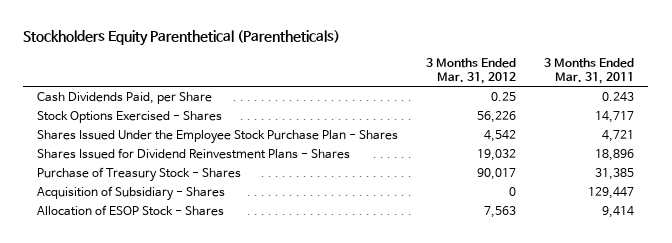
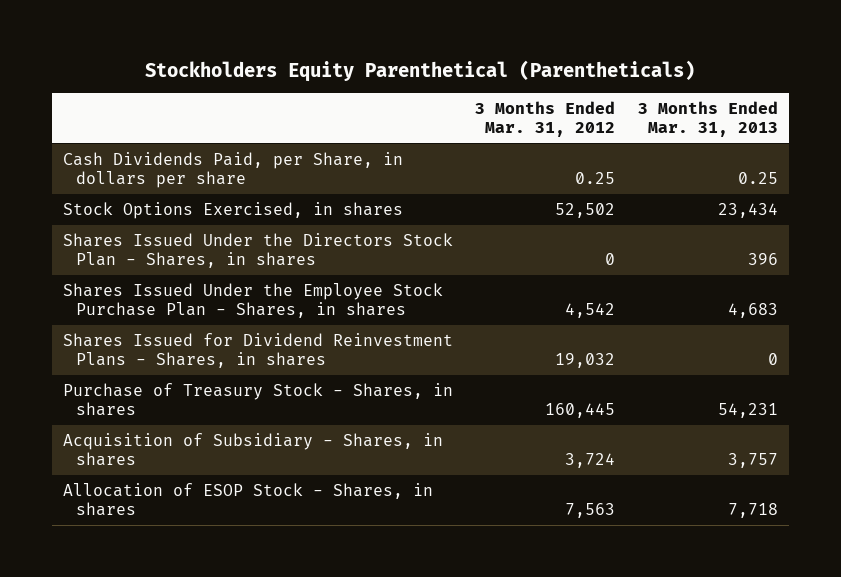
[544,58,635,84] 3 Months Ended Mar. 31, 2011 -> none
none -> [637,101,778,138] 3 Months Ended Mar. 31, 2013
[37,91,213,104] Cash Dividends Paid, per Share -> [63,152,404,188] Cash Dividends Paid, per Share, in dollars per share
[37,110,223,123] Stock Options Exercised - Shares -> [63,202,404,220] Stock Options Exercised, in shares
[477,110,517,123] 56,226 -> [555,203,616,219] 52,502
none -> [63,233,454,268] Shares Issued Under the Directors Stock Plan - Shares, in shares
[37,129,399,144] Shares Issued Under the Employee Stock Purchase Plan - Shares -> [63,283,444,318] Shares Issued Under the Employee Stock Purchase Plan - Shares, in shares
[37,147,351,159] Shares Issued for Dividend Reinvestment Plans - Shares -> [63,333,454,368] Shares Issued for Dividend Reinvestment Plans - Shares, in shares
[37,166,242,182] Purchase of Treasury Stock - Shares -> [63,383,454,416] Purchase of Treasury Stock - Shares, in shares
[477,167,517,180] 90,017 -> [545,402,616,418] 160,445
[37,185,226,201] Acquisition of Subsidiary - Shares -> [63,433,444,466] Acquisition of Subsidiary - Shares, in shares
[509,186,517,196] 0 -> [565,452,616,468] 3,724
[37,204,225,216] Allocation of ESOP Stock - Shares -> [63,483,434,516] Allocation of ESOP Stock - Shares, in shares

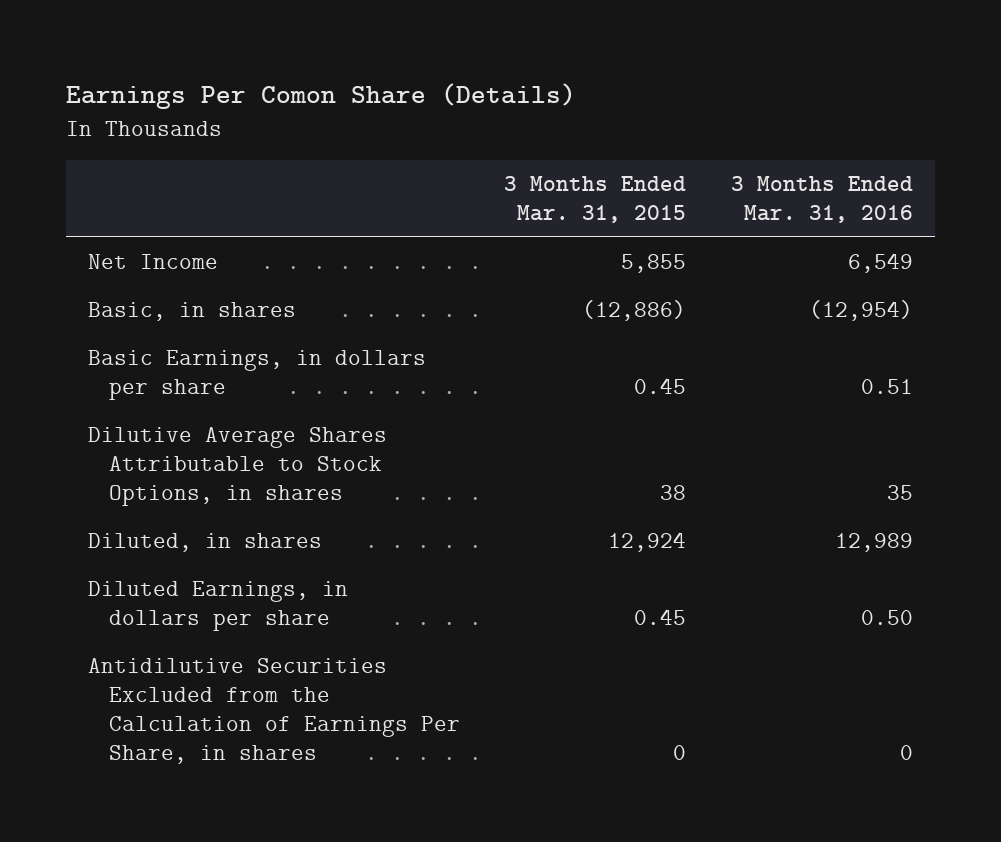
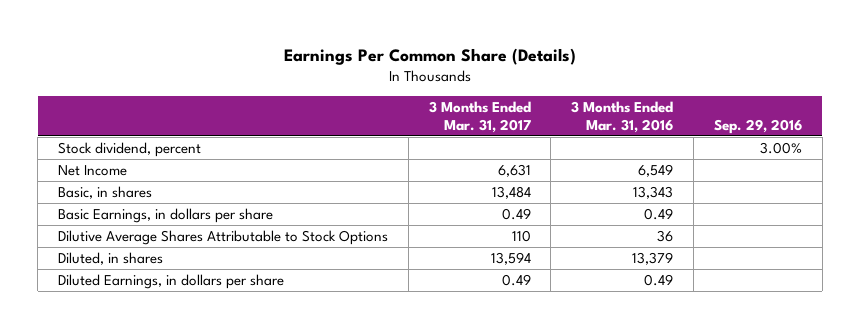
[65,83,576,110] Earnings Per Comon Share (Details) -> [283,47,576,65] Earnings Per Common Share (Details)
[504,176,687,224] 3 Months Ended Mar. 31, 2015 -> none
none -> [428,101,531,133] 3 Months Ended Mar. 31, 2017
none -> [714,118,803,134] Sep. 29, 2016
none -> [57,141,201,157] Stock dividend, percent
[88,658,460,764] Antidilutive Securities Excluded from the Calculation of Earnings Per Share, in shares -> none
[809,300,914,322] (12,954) -> [633,185,674,199] 13,343
[861,379,914,395] 0.51 -> [644,207,674,220] 0.49
[88,427,388,507] Dilutive Average Shares Attributable to Stock Options, in shares -> [57,229,388,245] Dilutive Average Shares Attributable to Stock Options
[887,485,914,501] 35 -> [657,229,674,242] 36
[835,533,914,553] 12,989 -> [632,251,674,265] 13,379
[861,610,914,626] 0.50 -> [644,273,674,286] 0.49

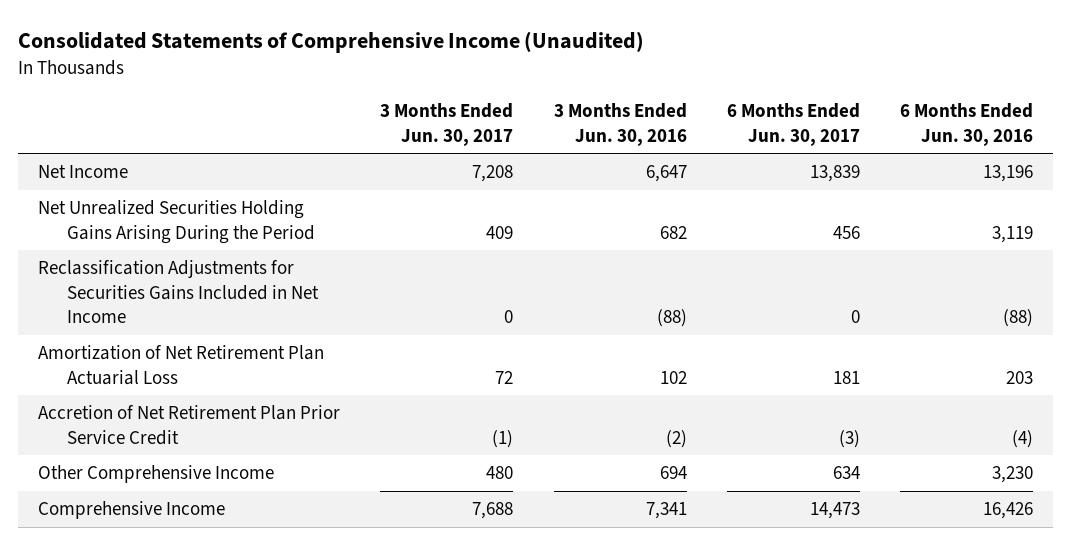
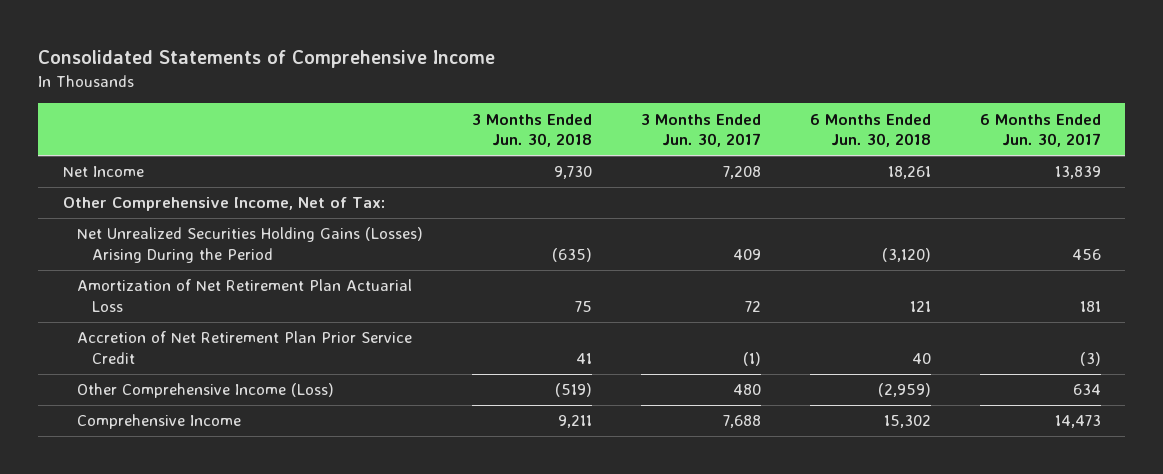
[18,30,645,53] Consolidated Statements of Comprehensive Income (Unaudited) -> [38,50,496,69] Consolidated Statements of Comprehensive Income
[553,103,687,147] 3 Months Ended Jun. 30, 2016 -> none
[900,103,1034,147] 6 Months Ended Jun. 30, 2016 -> none
none -> [472,113,593,148] 3 Months Ended Jun. 30, 2018
none -> [809,113,931,148] 6 Months Ended Jun. 30, 2018
[38,260,320,324] Reclassification Adjustments for Securities Gains Included in Net Income -> none
none -> [62,197,385,212] Other Comprehensive Income, Net of Tax:
[38,200,316,244] Net Unrealized Securities Holding Gains Arising During the Period -> [77,227,424,263] Net Unrealized Securities Holding Gains (Losses) Arising During the Period
[38,465,275,484] Other Comprehensive Income -> [77,383,335,399] Other Comprehensive Income (Loss)

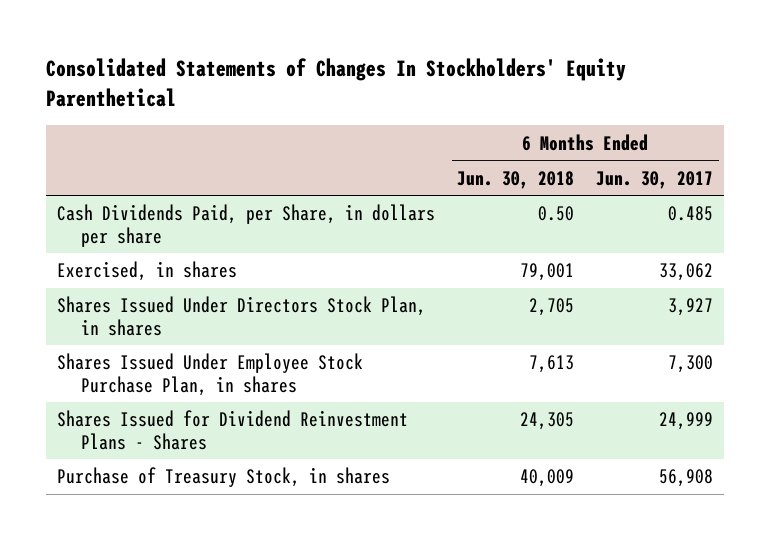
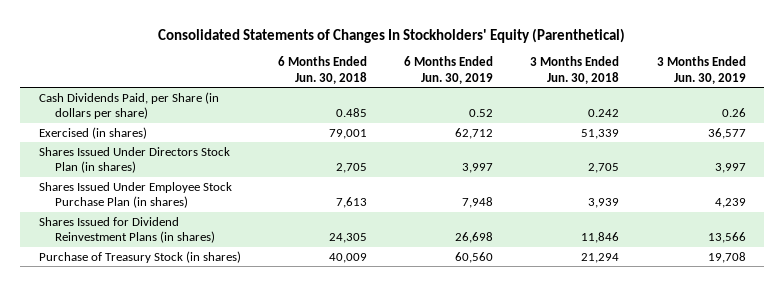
[46,58,627,108] Consolidated Statements of Changes In Stockholders' Equity Parenthetical -> [158,27,626,43] Consolidated Statements of Changes In Stockholders' Equity (Parenthetical)
[596,170,714,189] Jun. 30, 2017 -> none
none -> [404,56,494,84] 6 Months Ended Jun. 30, 2019
none -> [530,56,620,84] 3 Months Ended Jun. 30, 2018
none -> [656,56,746,84] 3 Months Ended Jun. 30, 2019
[57,204,436,247] Cash Dividends Paid, per Share, in dollars per share -> [38,91,219,120] Cash Dividends Paid, per Share (in dollars per share)
[538,206,575,222] 0.50 -> [335,108,367,118] 0.485
[57,261,238,282] Exercised, in shares -> [38,126,147,139] Exercised (in shares)
[57,296,427,336] Shares Issued Under Directors Stock Plan, in shares -> [38,146,230,174] Shares Issued Under Directors Stock Plan (in shares)
[57,353,364,396] Shares Issued Under Employee Stock Purchase Plan, in shares -> [38,181,232,209] Shares Issued Under Employee Stock Purchase Plan (in shares)
[57,410,409,450] Shares Issued for Dividend Reinvestment Plans - Shares -> [38,216,216,244] Shares Issued for Dividend Reinvestment Plans (in shares)
[57,467,391,488] Purchase of Treasury Stock, in shares -> [38,250,241,263] Purchase of Treasury Stock (in shares)

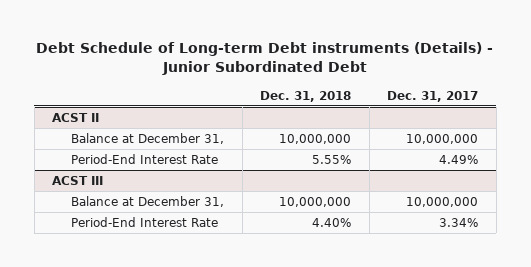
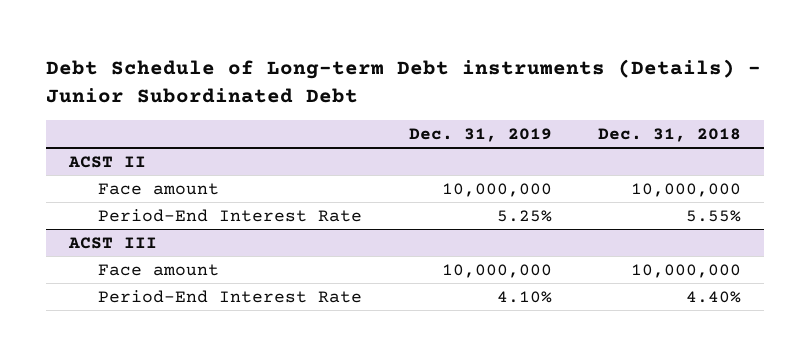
[387,90,479,102] Dec. 31, 2017 -> none
none -> [408,128,552,143] Dec. 31, 2019
[71,133,225,145] Balance at December 31, -> [98,182,220,195] Face amount
[71,196,225,208] Balance at December 31, -> [98,263,220,276] Face amount

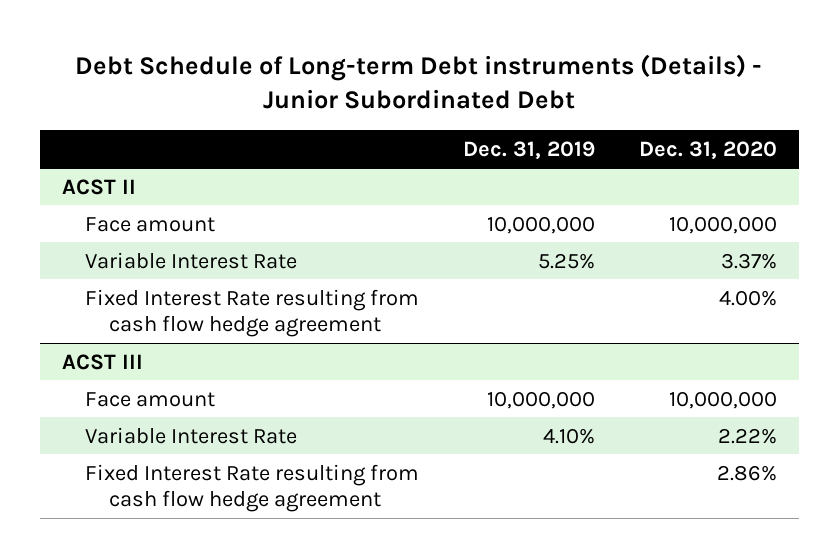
[598,128,742,143] Dec. 31, 2018 -> none
none -> [638,140,777,159] Dec. 31, 2020
[98,208,363,222] Period-End Interest Rate -> [85,251,298,269] Variable Interest Rate
none -> [85,288,420,338] Fixed Interest Rate resulting from cash flow hedge agreement
[98,289,363,303] Period-End Interest Rate -> [85,426,298,444] Variable Interest Rate
none -> [85,463,420,513] Fixed Interest Rate resulting from cash flow hedge agreement

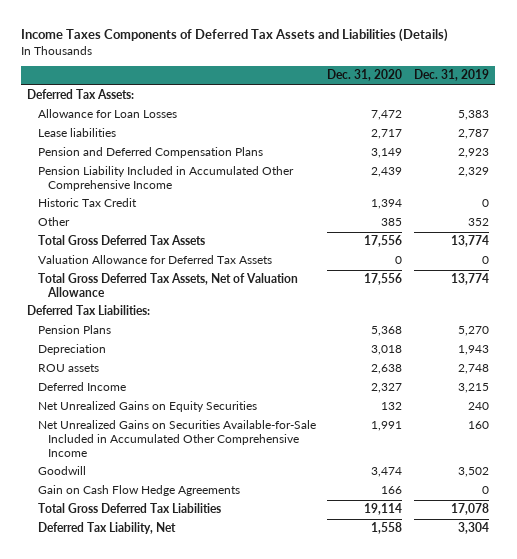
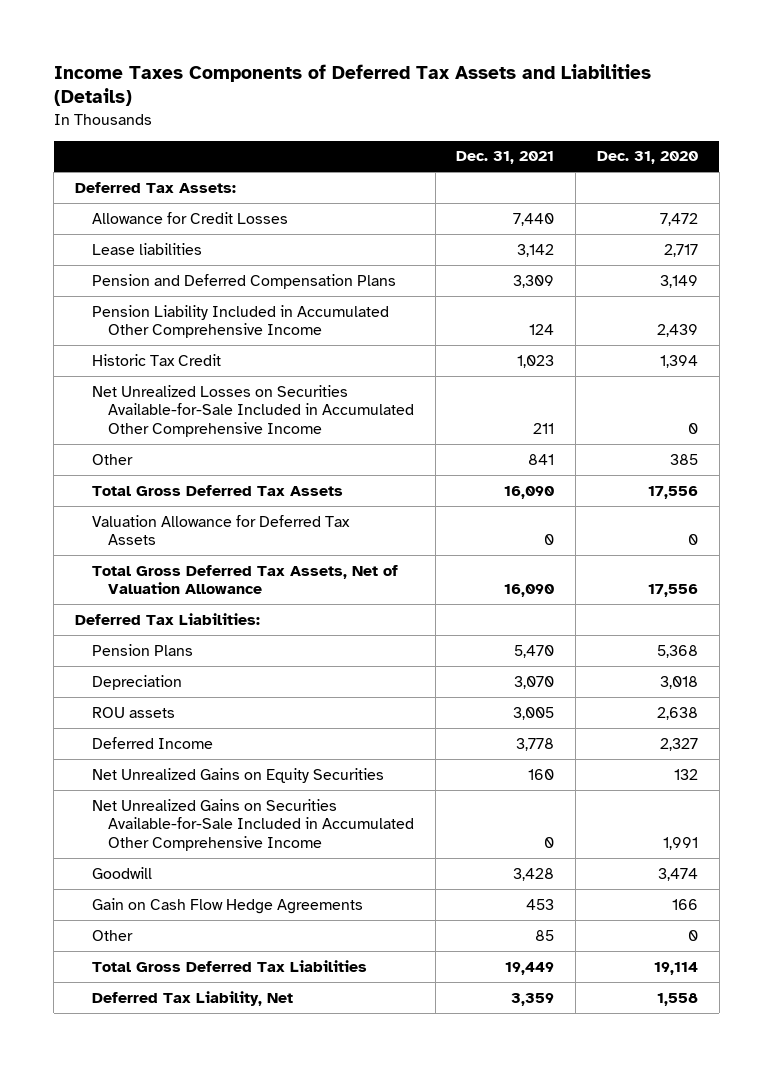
[414,69,490,82] Dec. 31, 2019 -> none
none -> [456,151,555,165] Dec. 31, 2021
[37,109,177,119] Allowance for Loan Losses -> [91,211,288,224] Allowance for Credit Losses
none -> [91,384,414,438] Net Unrealized Losses on Securities Available-for-Sale Included in Accumulated Other Comprehensive Income
none -> [91,929,133,941] Other

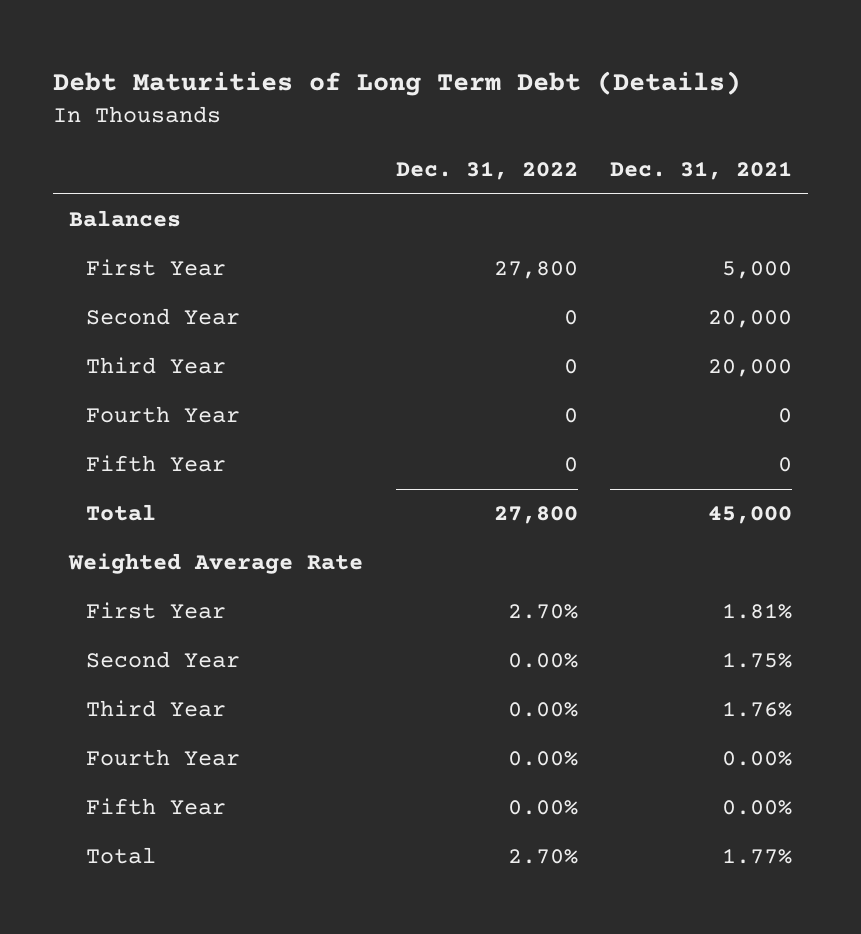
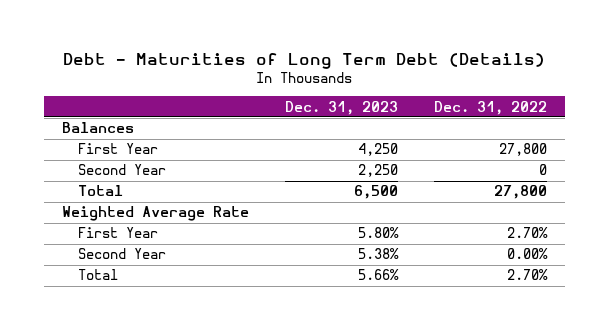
[52,70,741,96] Debt Maturities of Long Term Debt (Details) -> [63,52,546,69] Debt - Maturities of Long Term Debt (Details)
[609,161,792,181] Dec. 31, 2021 -> none
none -> [284,100,398,115] Dec. 31, 2023
[86,357,227,375] Third Year -> none
[86,406,241,424] Fourth Year -> none
[86,455,227,473] Fifth Year -> none
[86,700,227,718] Third Year -> none
[86,749,241,767] Fourth Year -> none
[86,798,227,816] Fifth Year -> none

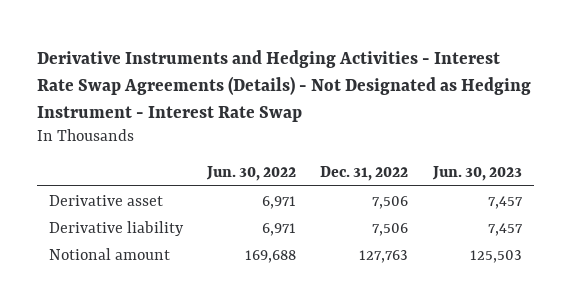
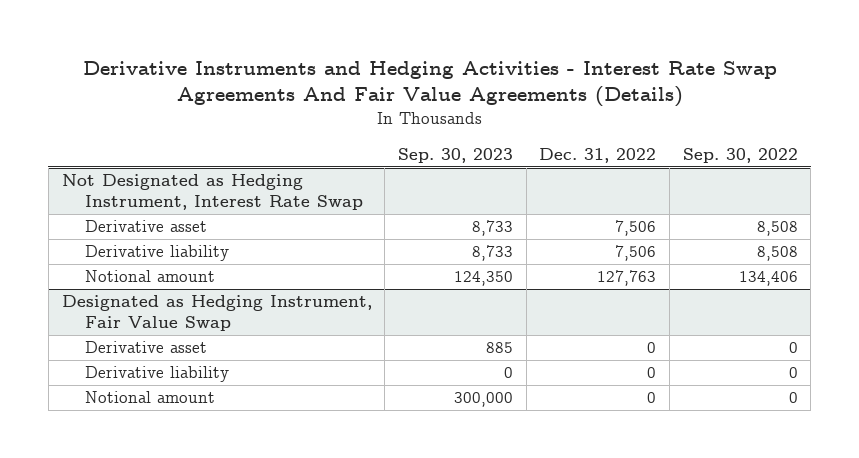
[37,49,532,122] Derivative Instruments and Hedging Activities - Interest Rate Swap Agreements (Details) - Not Designated as Hedging Instrument - Interest Rate Swap -> [82,60,777,108] Derivative Instruments and Hedging Activities - Interest Rate Swap Agreements And Fair Value Agreements (Details)
[206,166,297,182] Jun. 30, 2022 -> none
[431,166,522,182] Jun. 30, 2023 -> none
none -> [397,148,513,164] Sep. 30, 2023
none -> [682,148,798,164] Sep. 30, 2022
none -> [61,174,364,210] Not Designated as Hedging Instrument, Interest Rate Swap
none -> [61,295,372,331] Designated as Hedging Instrument, Fair Value Swap
none -> [85,341,208,354] Derivative asset
none -> [85,366,230,383] Derivative liability
none -> [85,391,216,404] Notional amount

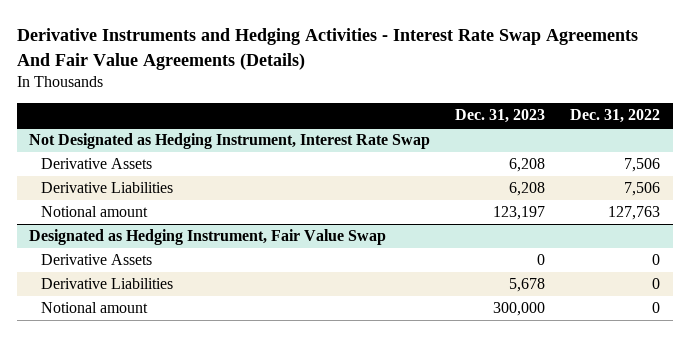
[397,148,513,164] Sep. 30, 2023 -> none
[682,148,798,164] Sep. 30, 2022 -> none
none -> [455,109,546,124] Dec. 31, 2023
[85,220,208,233] Derivative asset -> [40,158,152,170] Derivative Assets
[85,245,230,262] Derivative liability -> [40,182,173,194] Derivative Liabilities
[85,341,208,354] Derivative asset -> [40,254,152,266] Derivative Assets
[85,366,230,383] Derivative liability -> [40,278,173,290] Derivative Liabilities

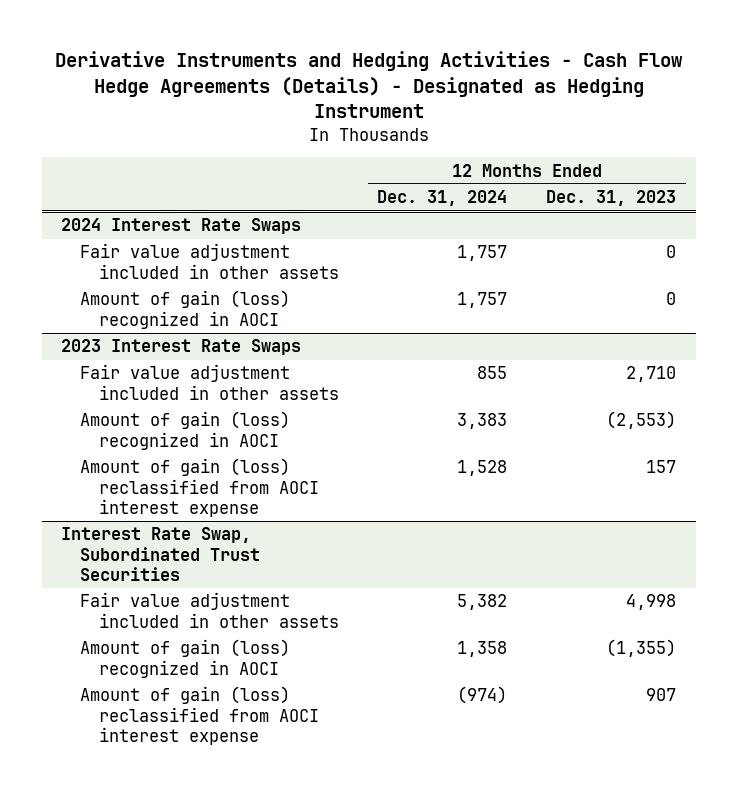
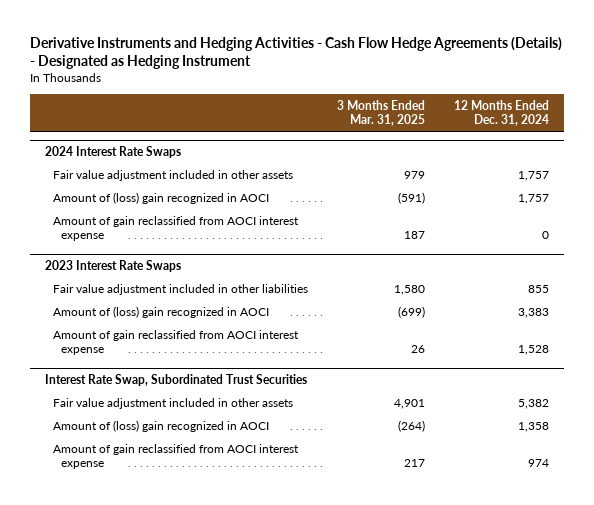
[546,190,677,207] Dec. 31, 2023 -> none
none -> [337,99,426,127] 3 Months Ended Mar. 31, 2025
[79,290,290,329] Amount of gain (loss) recognized in AOCI -> [52,191,269,204] Amount of (loss) gain recognized in AOCI
none -> [52,215,299,242] Amount of gain reclassified from AOCI interest expense
[79,364,339,400] Fair value adjustment included in other assets -> [52,283,308,295] Fair value adjustment included in other liabilities
[79,411,290,450] Amount of gain (loss) recognized in AOCI -> [52,305,269,318] Amount of (loss) gain recognized in AOCI
[79,458,319,517] Amount of gain (loss) reclassified from AOCI interest expense -> [52,329,299,356] Amount of gain reclassified from AOCI interest expense
[79,639,290,678] Amount of gain (loss) recognized in AOCI -> [52,419,269,432] Amount of (loss) gain recognized in AOCI
[79,686,319,745] Amount of gain (loss) reclassified from AOCI interest expense -> [52,443,299,470] Amount of gain reclassified from AOCI interest expense
[457,686,508,705] (974) -> [528,459,550,468] 974

